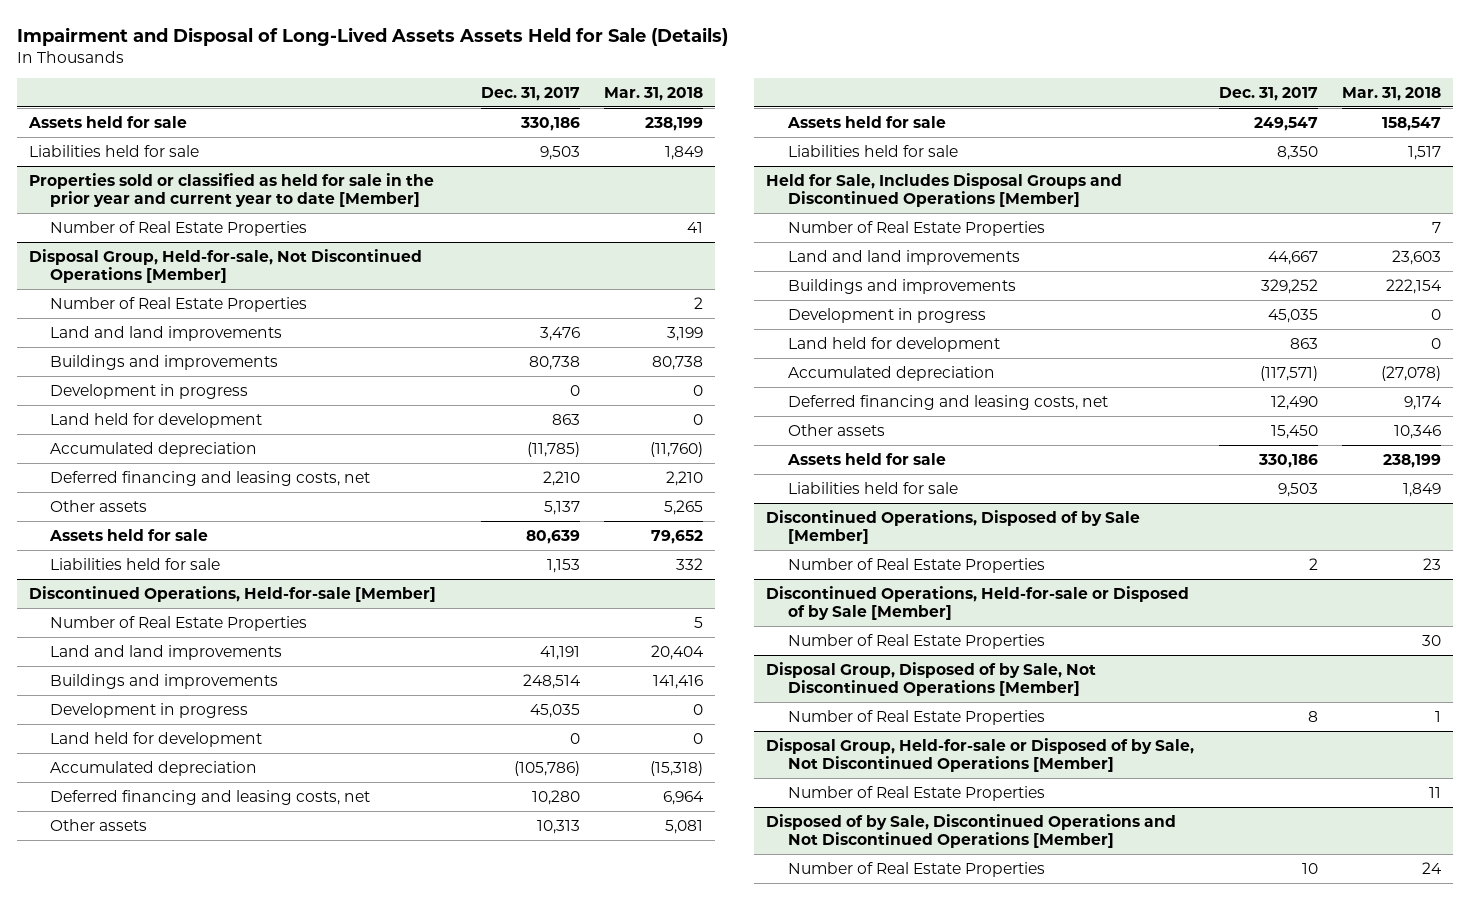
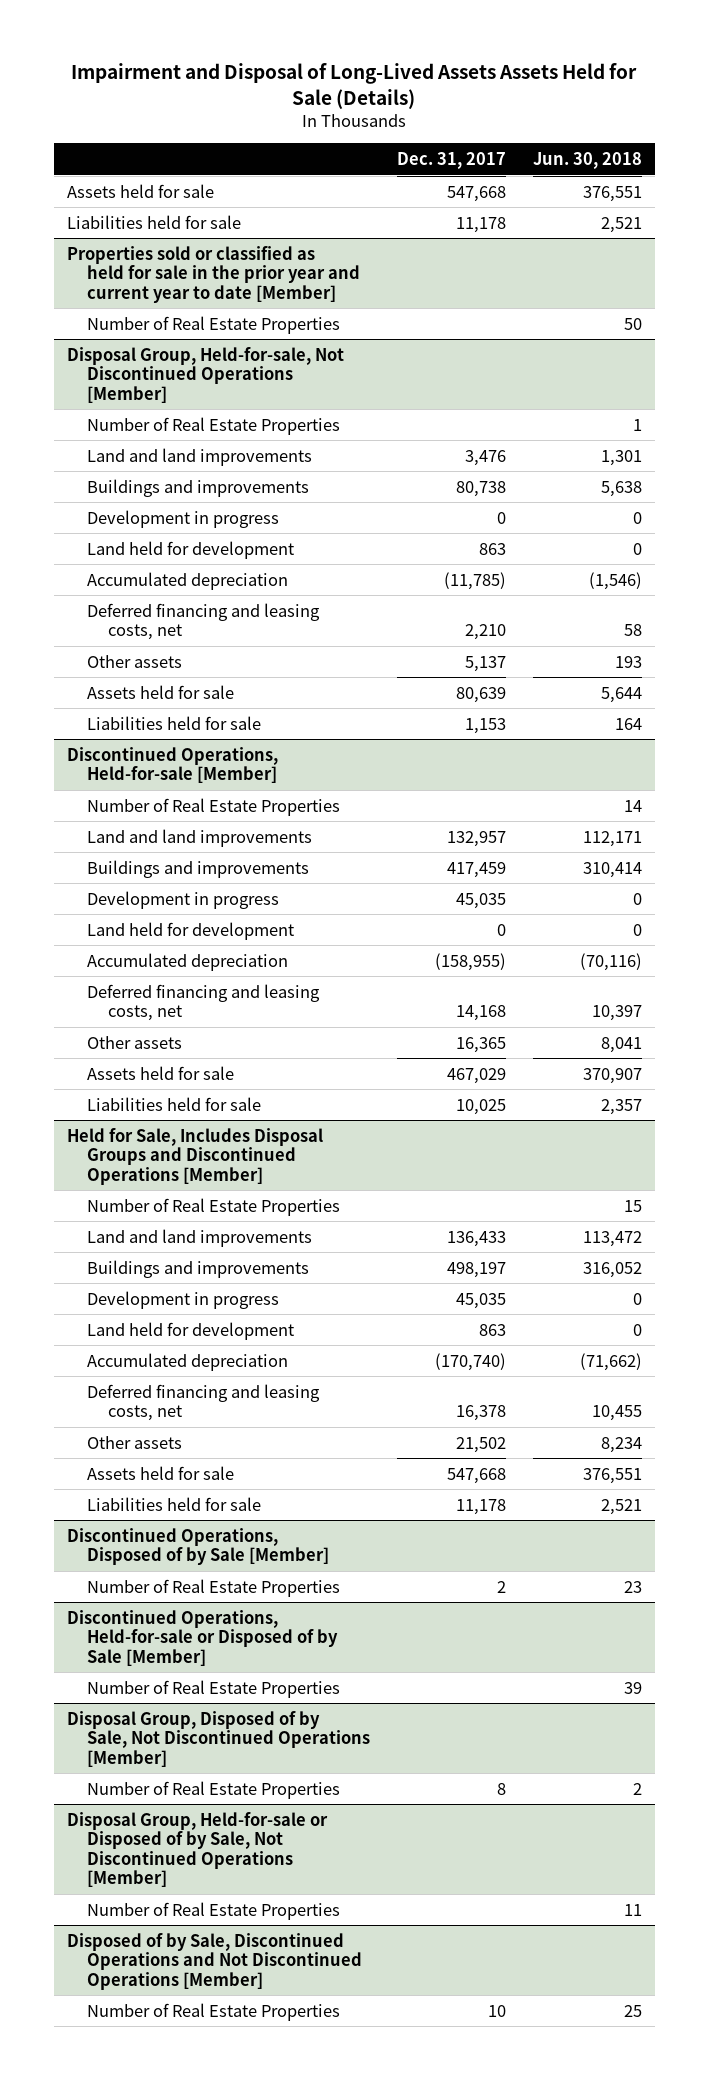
[604,86,704,101] Mar. 31, 2018 -> none
none -> [532,151,642,169] Jun. 30, 2018
[520,116,581,131] 330,186 -> [447,185,507,202] 547,668
[540,145,581,160] 9,503 -> [456,216,507,233] 11,178
[540,645,581,660] 41,191 -> [447,830,507,847] 132,957
[523,673,582,689] 248,514 -> [447,861,507,878] 417,459
[514,760,581,776] (105,786) -> [435,952,507,971] (158,955)
[532,789,581,805] 10,280 -> [456,1005,507,1022] 14,168
[537,819,581,834] 10,313 -> [456,1036,507,1053] 16,365
[1253,116,1318,131] 249,547 -> [447,1067,507,1084] 467,029
[1276,145,1318,160] 8,350 -> [456,1098,507,1115] 10,025
[1267,250,1318,265] 44,667 -> [447,1230,507,1247] 136,433
[1260,278,1318,294] 329,252 -> [447,1261,507,1278] 498,197
[1259,365,1318,381] (117,571) -> [435,1352,507,1371] (170,740)
[1270,394,1318,410] 12,490 -> [456,1405,507,1422] 16,378
[1270,424,1318,439] 15,450 -> [456,1436,507,1453] 21,502
[1257,453,1318,468] 330,186 -> [447,1467,507,1484] 547,668
[1277,482,1318,497] 9,503 -> [456,1498,507,1515] 11,178

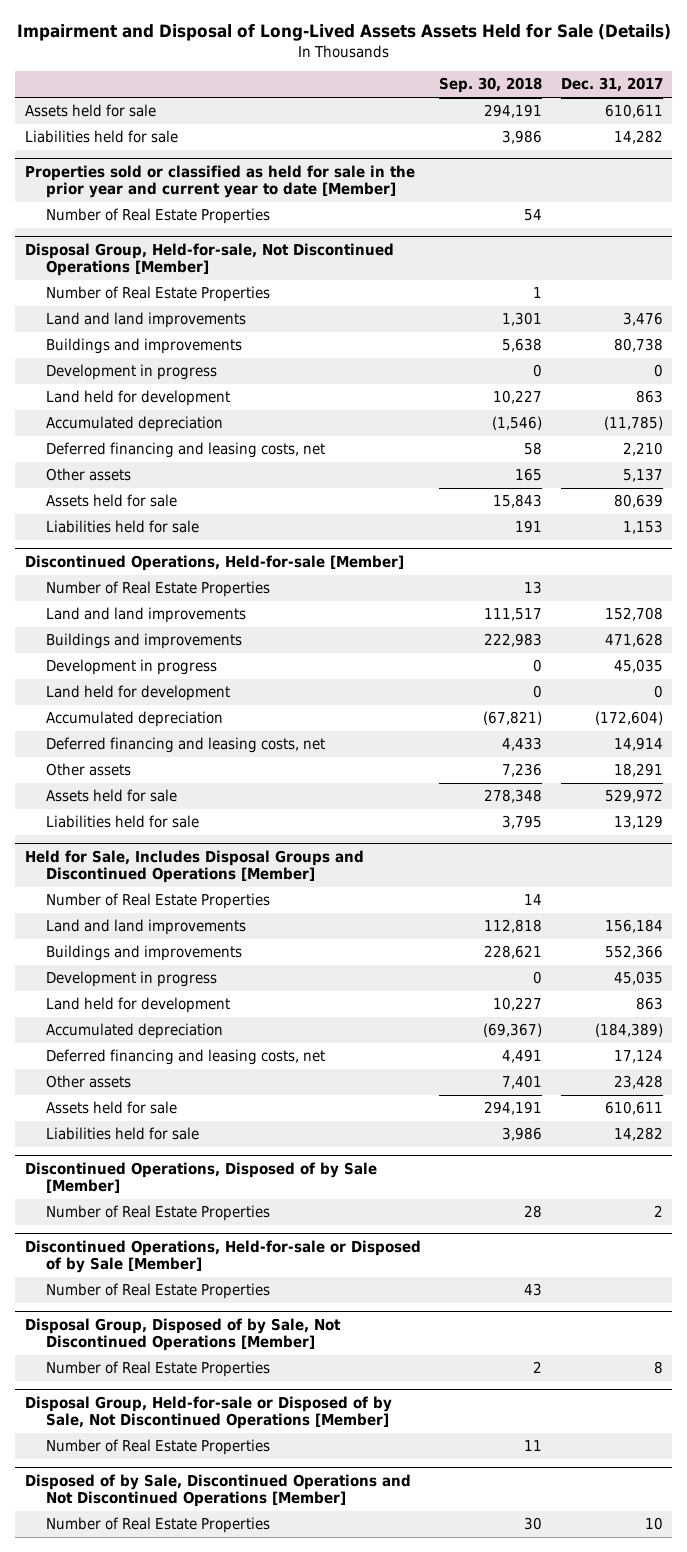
[532,151,642,169] Jun. 30, 2018 -> none
none -> [439,77,543,94] Sep. 30, 2018
[447,185,507,202] 547,668 -> [604,104,663,119] 610,611
[456,216,507,233] 11,178 -> [613,130,663,145] 14,282
[447,830,507,847] 132,957 -> [604,607,663,622] 152,708
[447,861,507,878] 417,459 -> [604,633,663,648] 471,628
[435,952,507,971] (158,955) -> [594,711,663,726] (172,604)
[456,1005,507,1022] 14,168 -> [613,737,663,752] 14,914
[456,1036,507,1053] 16,365 -> [613,763,663,778] 18,291
[447,1067,507,1084] 467,029 -> [604,789,663,804] 529,972
[456,1098,507,1115] 10,025 -> [613,815,663,830] 13,129
[447,1230,507,1247] 136,433 -> [604,919,663,934] 156,184
[447,1261,507,1278] 498,197 -> [604,945,663,960] 552,366
[435,1352,507,1371] (170,740) -> [594,1023,663,1038] (184,389)
[456,1405,507,1422] 16,378 -> [613,1049,663,1064] 17,124
[456,1436,507,1453] 21,502 -> [613,1075,663,1090] 23,428
[447,1467,507,1484] 547,668 -> [604,1101,663,1116] 610,611
[456,1498,507,1515] 11,178 -> [613,1127,663,1142] 14,282

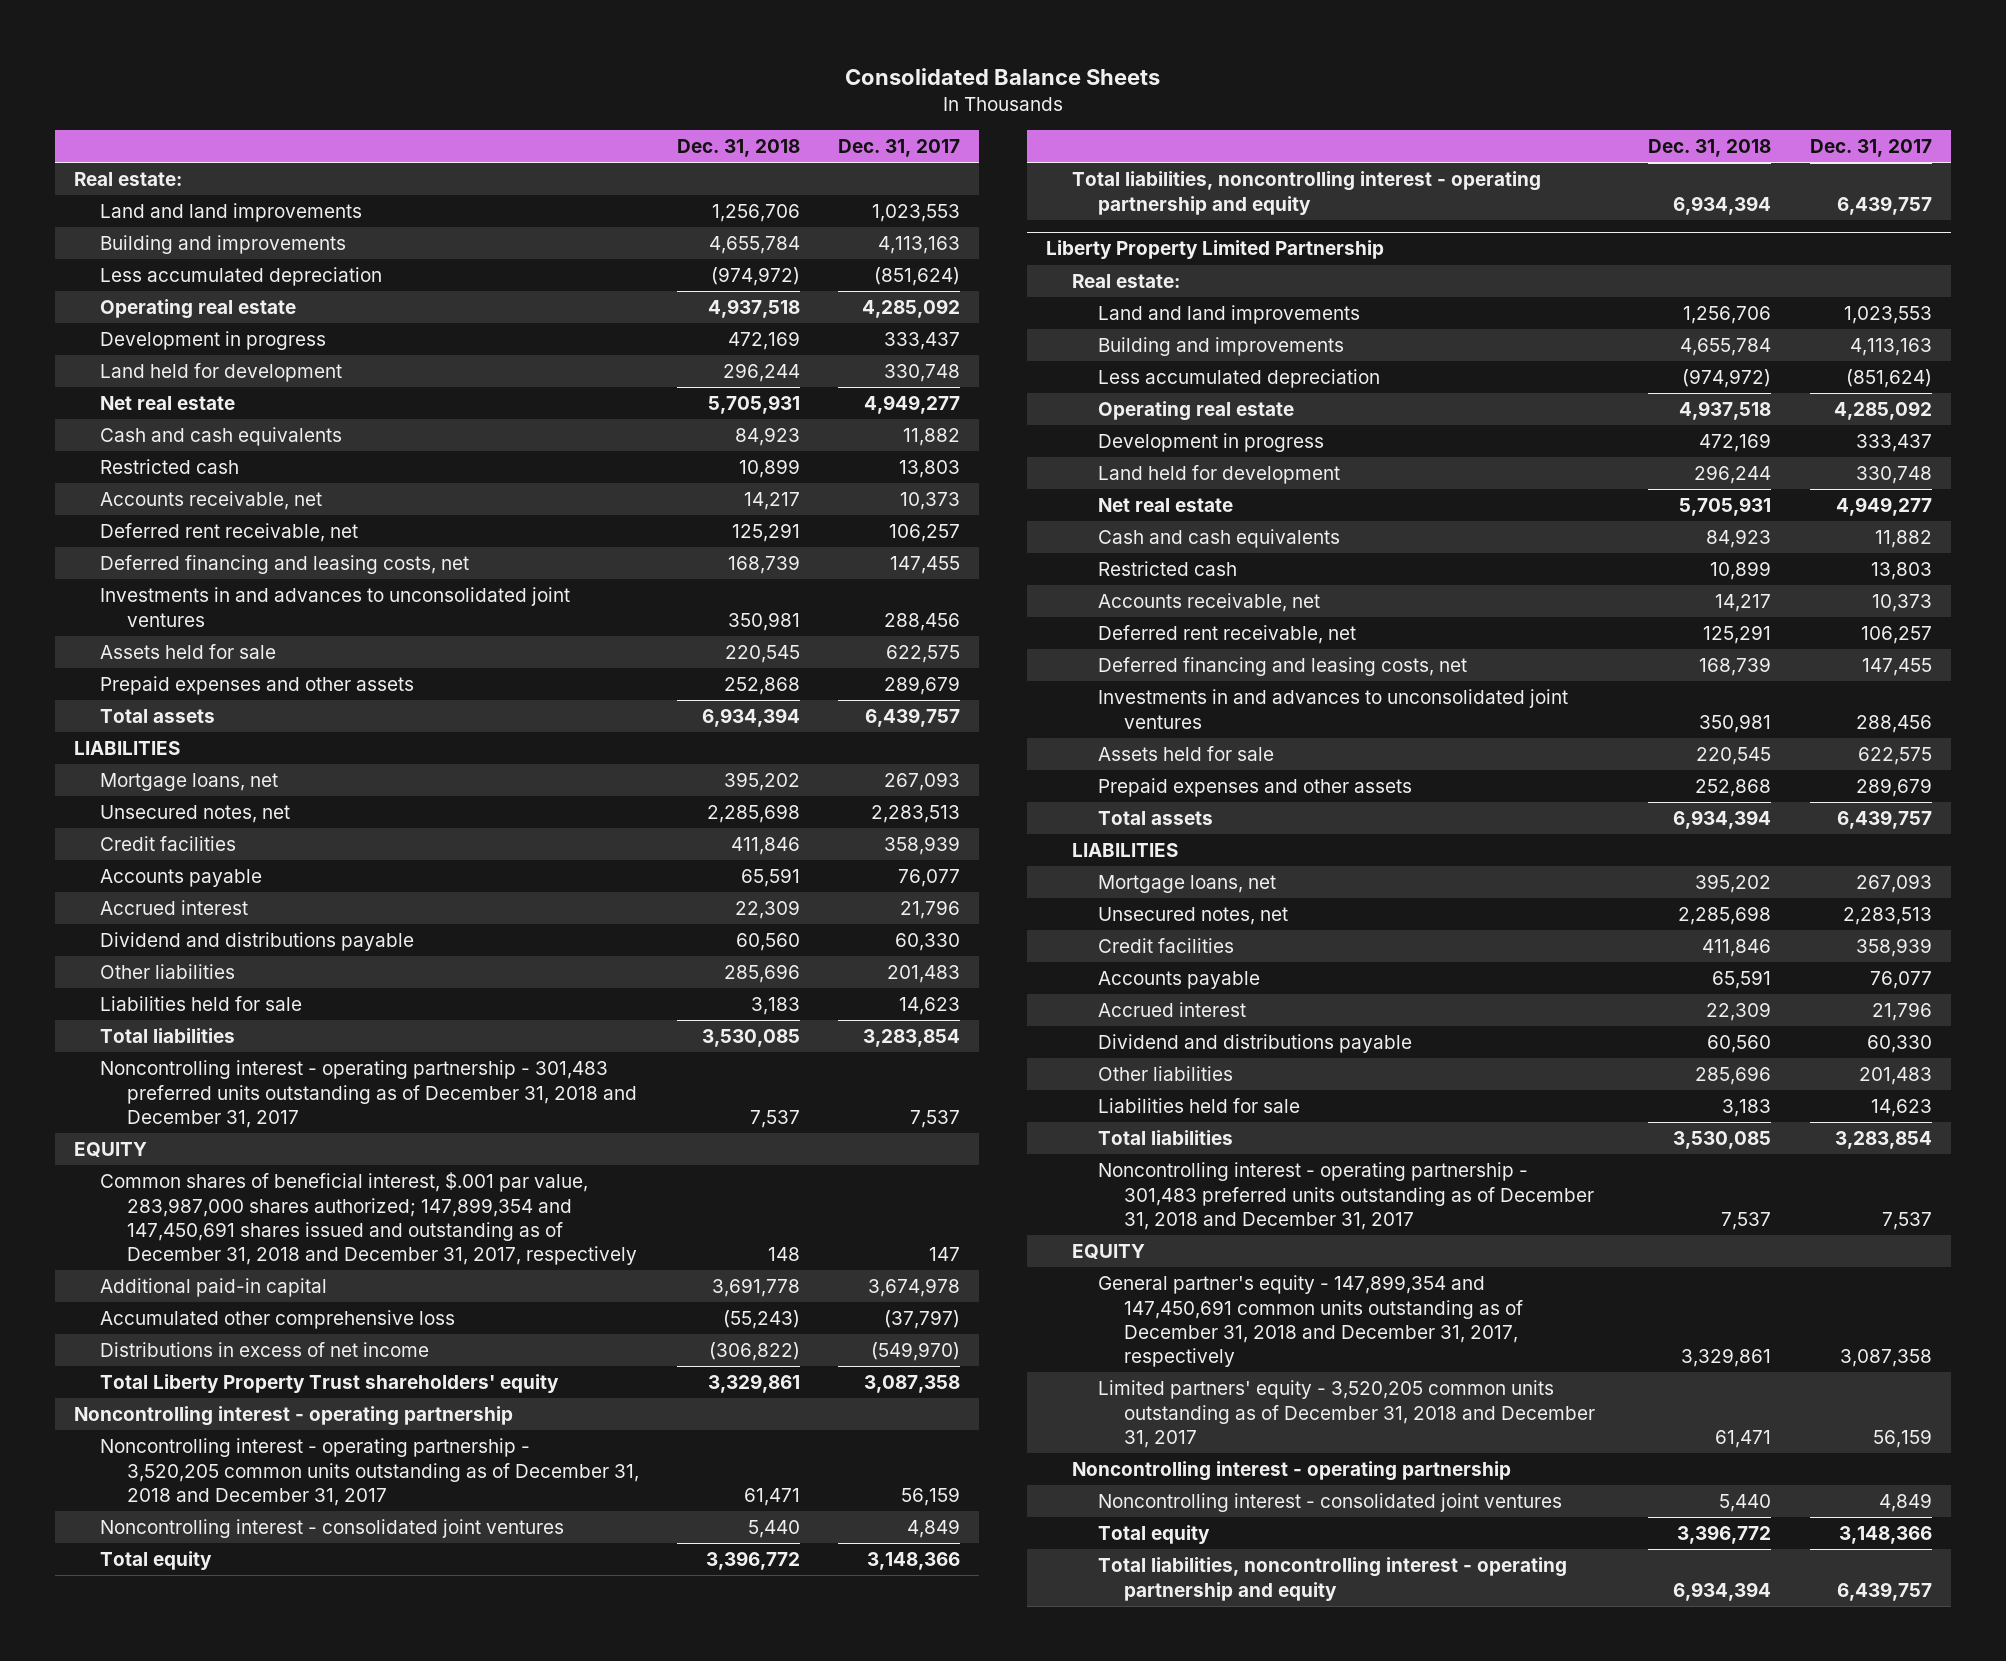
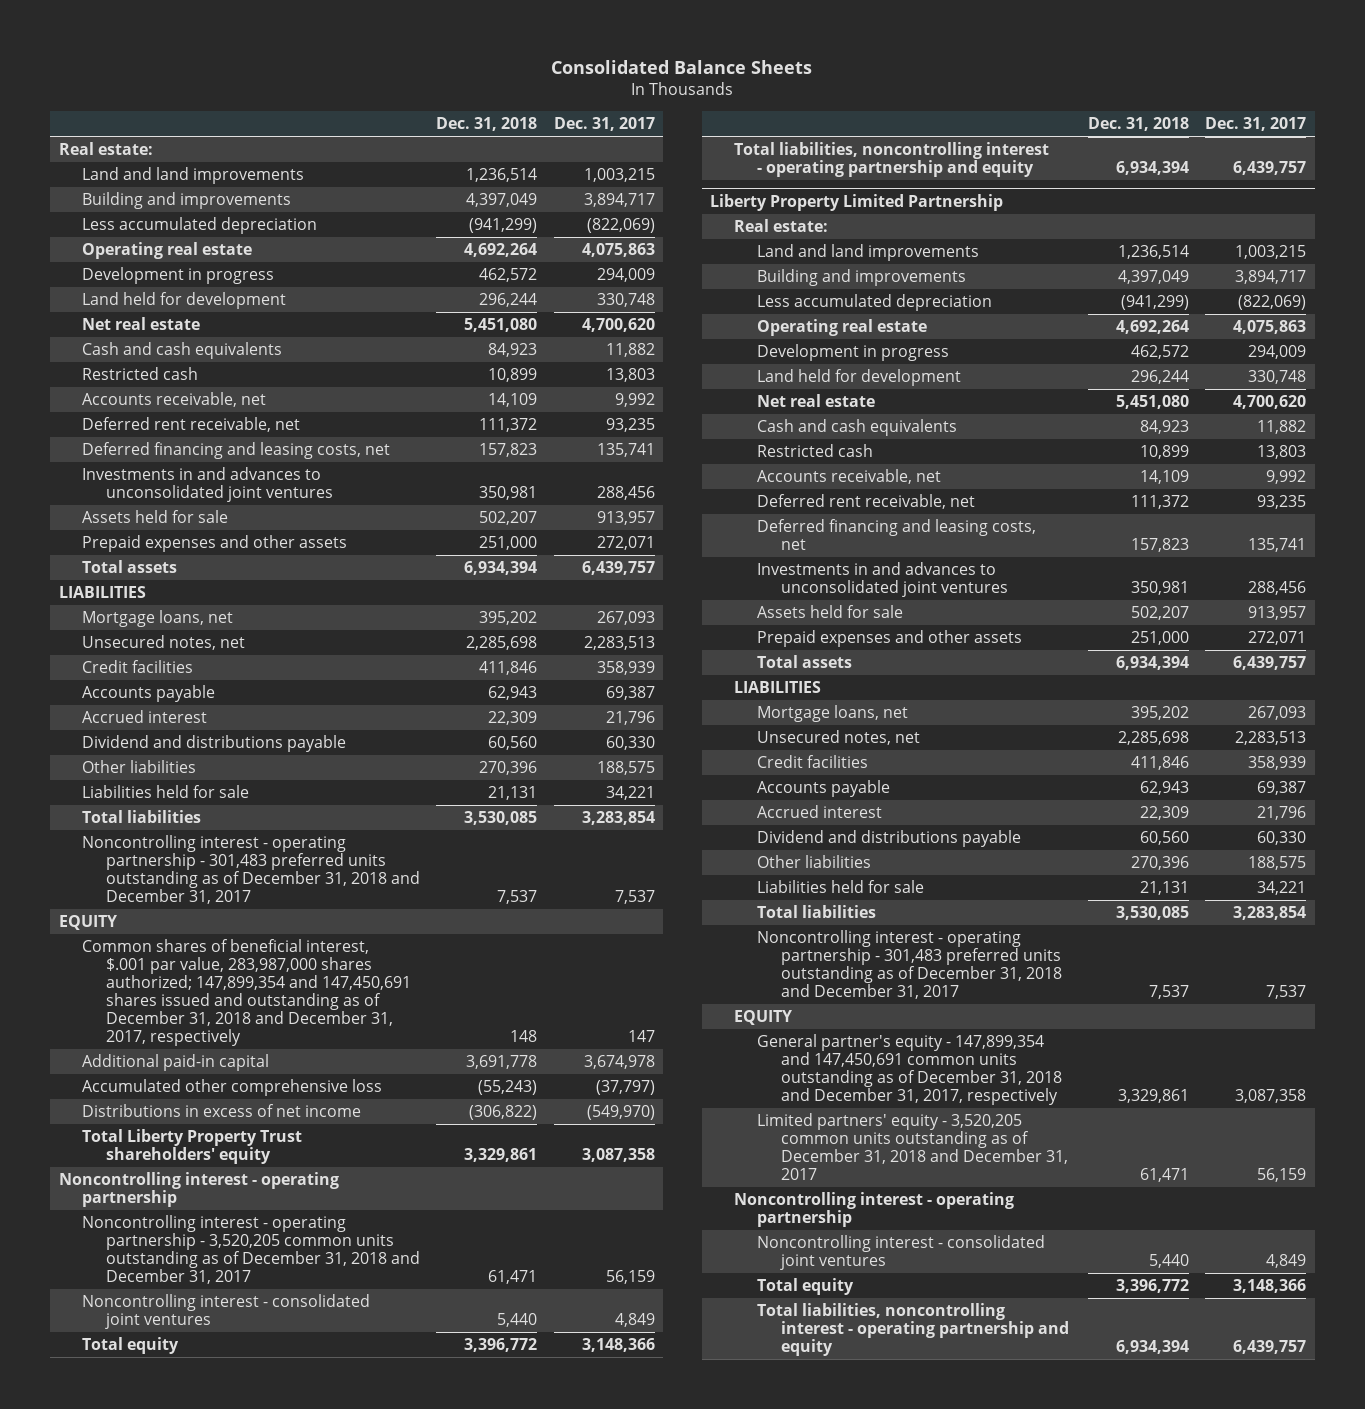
[711,204,800,223] 1,256,706 -> [466,168,538,183] 1,236,514
[871,204,960,223] 1,023,553 -> [583,168,655,183] 1,003,215
[708,236,800,255] 4,655,784 -> [466,193,538,208] 4,397,049
[877,236,960,255] 4,113,163 -> [583,193,655,208] 3,894,717
[710,267,800,287] (974,972) -> [469,218,538,234] (941,299)
[873,267,960,287] (851,624) -> [586,218,655,234] (822,069)
[707,299,800,319] 4,937,518 -> [464,243,538,258] 4,692,264
[861,299,960,319] 4,285,092 -> [581,243,655,258] 4,075,863
[727,331,800,351] 472,169 -> [479,268,538,283] 462,572
[883,332,960,351] 333,437 -> [596,268,655,283] 294,009
[707,395,800,415] 5,705,931 -> [464,318,538,333] 5,451,080
[863,395,960,415] 4,949,277 -> [581,318,655,333] 4,700,620
[743,492,800,511] 14,217 -> [488,393,538,408] 14,109
[899,492,960,511] 10,373 -> [614,393,655,408] 9,992
[731,523,800,543] 125,291 -> [479,418,538,433] 111,372
[888,524,960,543] 106,257 -> [605,418,655,433] 93,235
[727,555,800,575] 168,739 -> [479,443,538,458] 157,823
[889,556,960,575] 147,455 -> [596,443,655,458] 135,741
[724,645,800,664] 220,545 -> [479,511,538,526] 502,207
[885,645,960,664] 622,575 -> [596,511,655,526] 913,957
[723,677,800,696] 252,868 -> [479,536,538,551] 251,000
[883,676,960,696] 289,679 -> [596,536,655,551] 272,071
[740,868,800,888] 65,591 -> [488,686,538,701] 62,943
[897,869,960,888] 76,077 -> [605,686,655,701] 69,387
[723,964,800,984] 285,696 -> [479,761,538,776] 270,396
[886,965,960,984] 201,483 -> [596,761,655,776] 188,575
[750,997,800,1016] 3,183 -> [488,786,538,801] 21,131
[898,997,960,1016] 14,623 -> [605,786,655,801] 34,221
[1683,306,1772,325] 1,256,706 -> [1117,245,1189,260] 1,236,514
[1843,306,1932,325] 1,023,553 -> [1235,245,1307,260] 1,003,215
[1680,338,1772,357] 4,655,784 -> [1117,270,1189,285] 4,397,049
[1849,338,1932,357] 4,113,163 -> [1235,270,1307,285] 3,894,717
[1682,369,1772,389] (974,972) -> [1120,295,1189,311] (941,299)
[1845,369,1932,389] (851,624) -> [1238,295,1307,311] (822,069)
[1679,401,1772,421] 4,937,518 -> [1115,320,1189,335] 4,692,264
[1833,401,1932,421] 4,285,092 -> [1233,320,1307,335] 4,075,863
[1699,433,1772,453] 472,169 -> [1130,345,1189,360] 462,572
[1855,434,1932,453] 333,437 -> [1248,345,1307,360] 294,009
[1679,497,1772,517] 5,705,931 -> [1115,395,1189,410] 5,451,080
[1835,497,1932,517] 4,949,277 -> [1233,395,1307,410] 4,700,620
[1715,594,1772,613] 14,217 -> [1139,470,1189,485] 14,109
[1871,594,1932,613] 10,373 -> [1266,470,1307,485] 9,992
[1703,625,1772,645] 125,291 -> [1130,495,1189,510] 111,372
[1860,626,1932,645] 106,257 -> [1257,495,1307,510] 93,235
[1699,657,1772,677] 168,739 -> [1130,538,1189,553] 157,823
[1861,658,1932,677] 147,455 -> [1248,538,1307,553] 135,741
[1696,747,1772,766] 220,545 -> [1130,606,1189,621] 502,207
[1857,747,1932,766] 622,575 -> [1248,606,1307,621] 913,957
[1695,779,1772,798] 252,868 -> [1130,631,1189,646] 251,000
[1855,778,1932,798] 289,679 -> [1248,631,1307,646] 272,071
[1712,970,1772,990] 65,591 -> [1139,781,1189,796] 62,943
[1869,971,1932,990] 76,077 -> [1257,781,1307,796] 69,387
[1695,1066,1772,1086] 285,696 -> [1130,856,1189,871] 270,396
[1858,1067,1932,1086] 201,483 -> [1248,856,1307,871] 188,575
[1722,1099,1772,1118] 3,183 -> [1139,881,1189,896] 21,131
[1870,1099,1932,1118] 14,623 -> [1257,881,1307,896] 34,221

